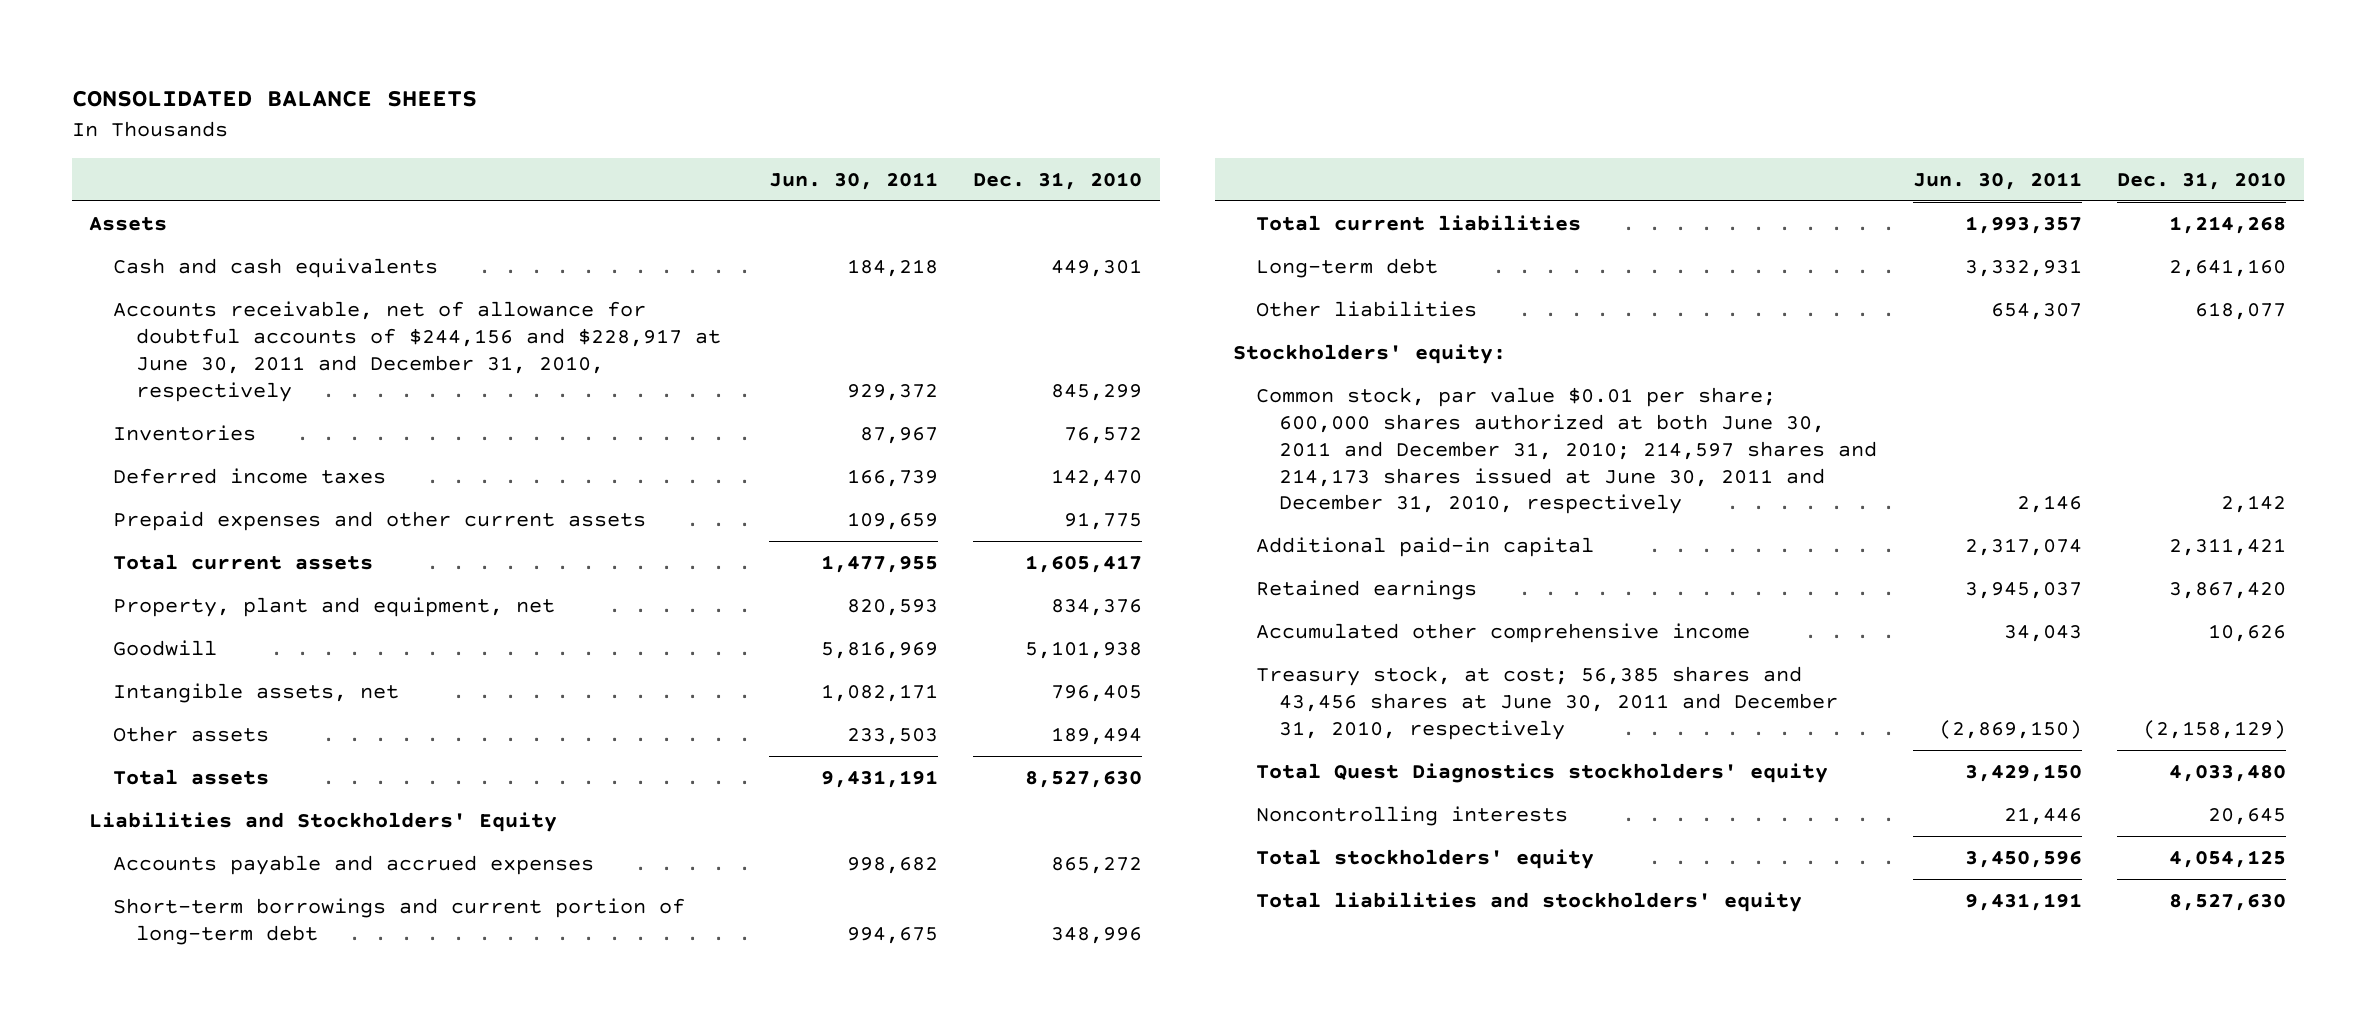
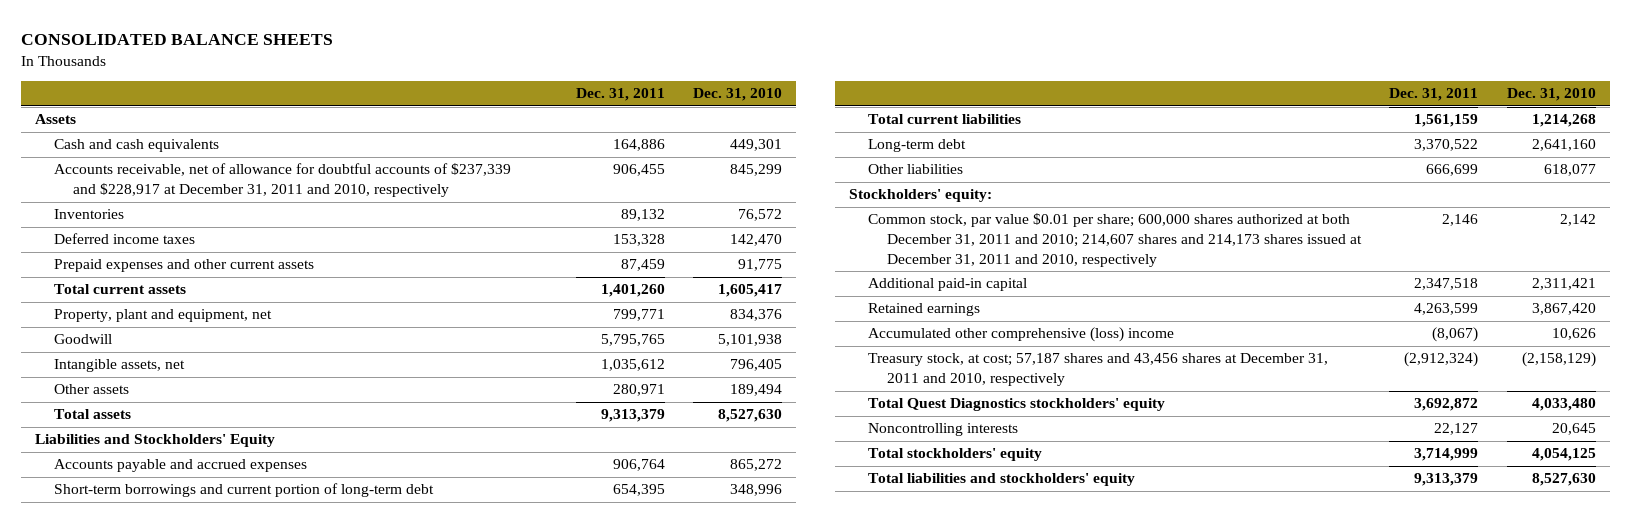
[769,171,939,190] Jun. 30, 2011 -> none
none -> [575,88,665,102] Dec. 31, 2011
[112,301,721,402] Accounts receivable, net of allowance for doubtful accounts of $244,156 and $228,917 at June 30, 2011 and December 31, 2010, respectively -> [54,163,512,198] Accounts receivable, net of allowance for doubtful accounts of $237,339 and $228,917 at December 31, 2011 and 2010, respectively
[1256,387,1878,515] Common stock, par value $0.01 per share; 600,000 shares authorized at both June 30, 2011 and December 31, 2010; 214,597 shares and 214,173 shares issued at June 30, 2011 and December 31, 2010, respectively -> [867,213,1362,267] Common stock, par value $0.01 per share; 600,000 shares authorized at both December 31, 2011 and 2010; 214,607 shares and 214,173 shares issued at December 31, 2011 and 2010, respectively
[1256,623,1751,644] Accumulated other comprehensive income -> [867,327,1174,343] Accumulated other comprehensive (loss) income
[1256,666,1839,740] Treasury stock, at cost; 56,385 shares and 43,456 shares at June 30, 2011 and December 31, 2010, respectively -> [867,353,1328,387] Treasury stock, at cost; 57,187 shares and 43,456 shares at December 31, 2011 and 2010, respectively

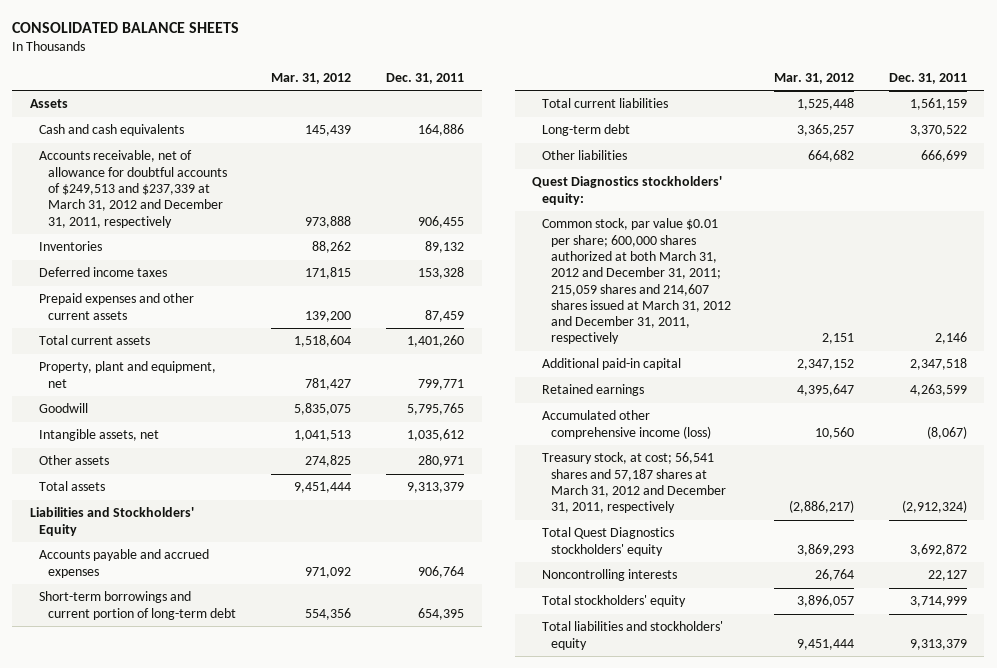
[692,88,782,102] Dec. 31, 2010 -> none
none -> [271,72,352,84] Mar. 31, 2012
[54,163,512,198] Accounts receivable, net of allowance for doubtful accounts of $237,339 and $228,917 at December 31, 2011 and 2010, respectively -> [39,150,228,228] Accounts receivable, net of allowance for doubtful accounts of $249,513 and $237,339 at March 31, 2012 and December 31, 2011, respectively
[848,189,992,203] Stockholders' equity: -> [532,176,723,205] Quest Diagnostics stockholders' equity:
[867,213,1362,267] Common stock, par value $0.01 per share; 600,000 shares authorized at both December 31, 2011 and 2010; 214,607 shares and 214,173 shares issued at December 31, 2011 and 2010, respectively -> [541,218,732,345] Common stock, par value $0.01 per share; 600,000 shares authorized at both March 31, 2012 and December 31, 2011; 215,059 shares and 214,607 shares issued at March 31, 2012 and December 31, 2011, respectively
[867,327,1174,343] Accumulated other comprehensive (loss) income -> [541,410,712,439] Accumulated other comprehensive income (loss)
[867,353,1328,387] Treasury stock, at cost; 57,187 shares and 43,456 shares at December 31, 2011 and 2010, respectively -> [541,452,727,514] Treasury stock, at cost; 56,541 shares and 57,187 shares at March 31, 2012 and December 31, 2011, respectively

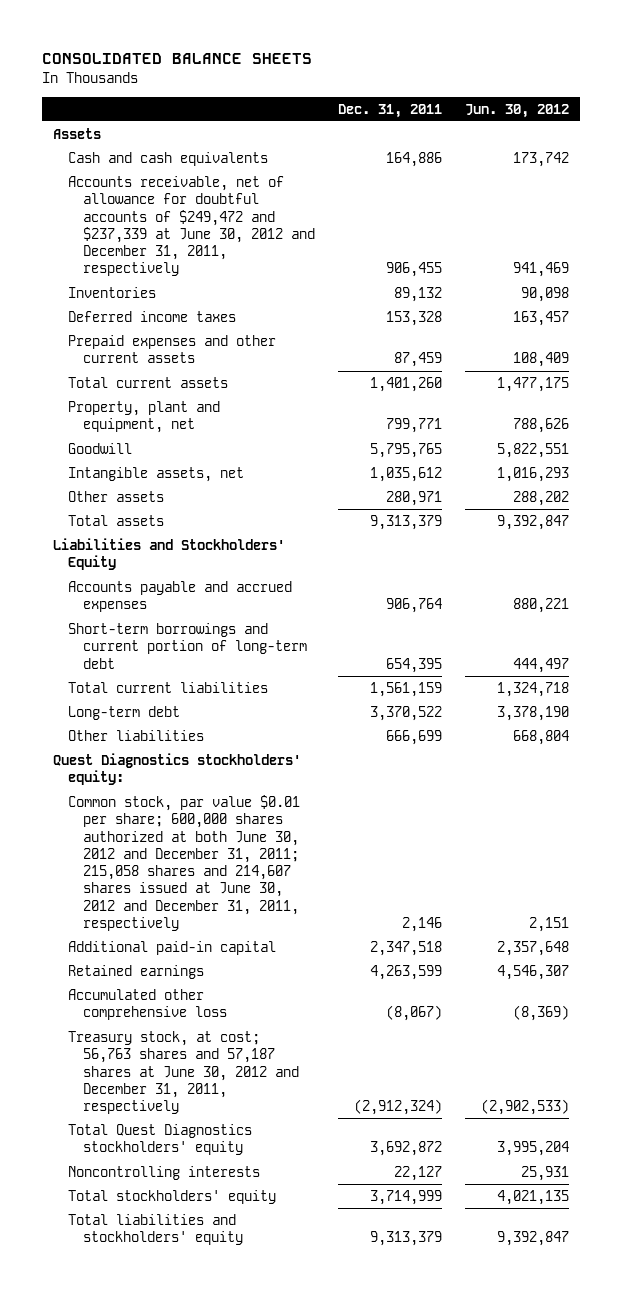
[271,72,352,84] Mar. 31, 2012 -> none
none -> [464,103,569,118] Jun. 30, 2012
[39,150,228,228] Accounts receivable, net of allowance for doubtful accounts of $249,513 and $237,339 at March 31, 2012 and December 31, 2011, respectively -> [68,176,316,277] Accounts receivable, net of allowance for doubtful accounts of $249,472 and $237,339 at June 30, 2012 and December 31, 2011, respectively
[541,218,732,345] Common stock, par value $0.01 per share; 600,000 shares authorized at both March 31, 2012 and December 31, 2011; 215,059 shares and 214,607 shares issued at March 31, 2012 and December 31, 2011, respectively -> [68,795,301,931] Common stock, par value $0.01 per share; 600,000 shares authorized at both June 30, 2012 and December 31, 2011; 215,058 shares and 214,607 shares issued at June 30, 2012 and December 31, 2011, respectively
[541,410,712,439] Accumulated other comprehensive income (loss) -> [68,989,228,1021] Accumulated other comprehensive loss
[541,452,727,514] Treasury stock, at cost; 56,541 shares and 57,187 shares at March 31, 2012 and December 31, 2011, respectively -> [68,1031,300,1115] Treasury stock, at cost; 56,763 shares and 57,187 shares at June 30, 2012 and December 31, 2011, respectively

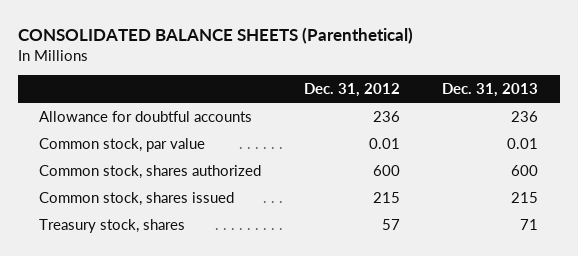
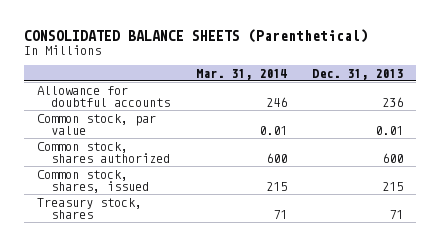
[303,83,400,98] Dec. 31, 2012 -> none
none -> [195,68,287,80] Mar. 31, 2014
[39,191,235,206] Common stock, shares issued -> [37,169,150,194] Common stock, shares, issued

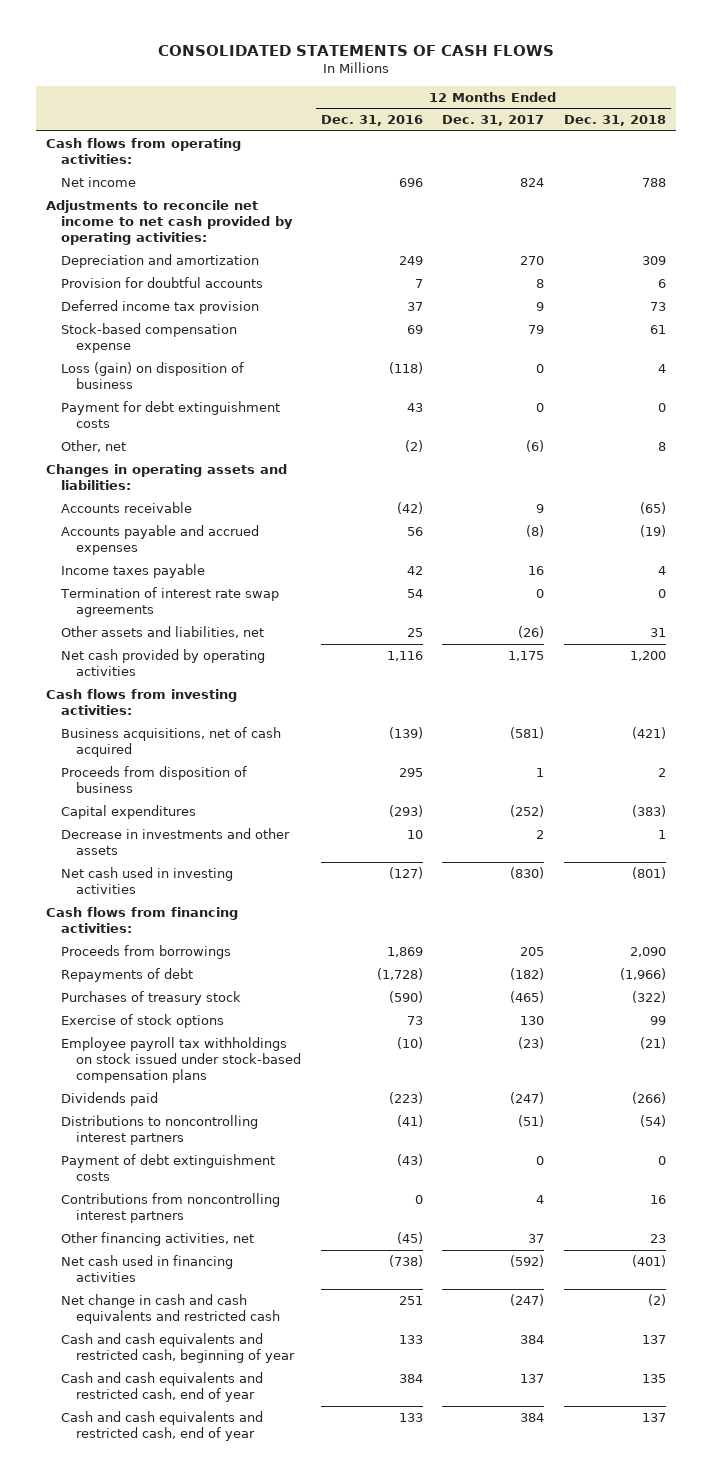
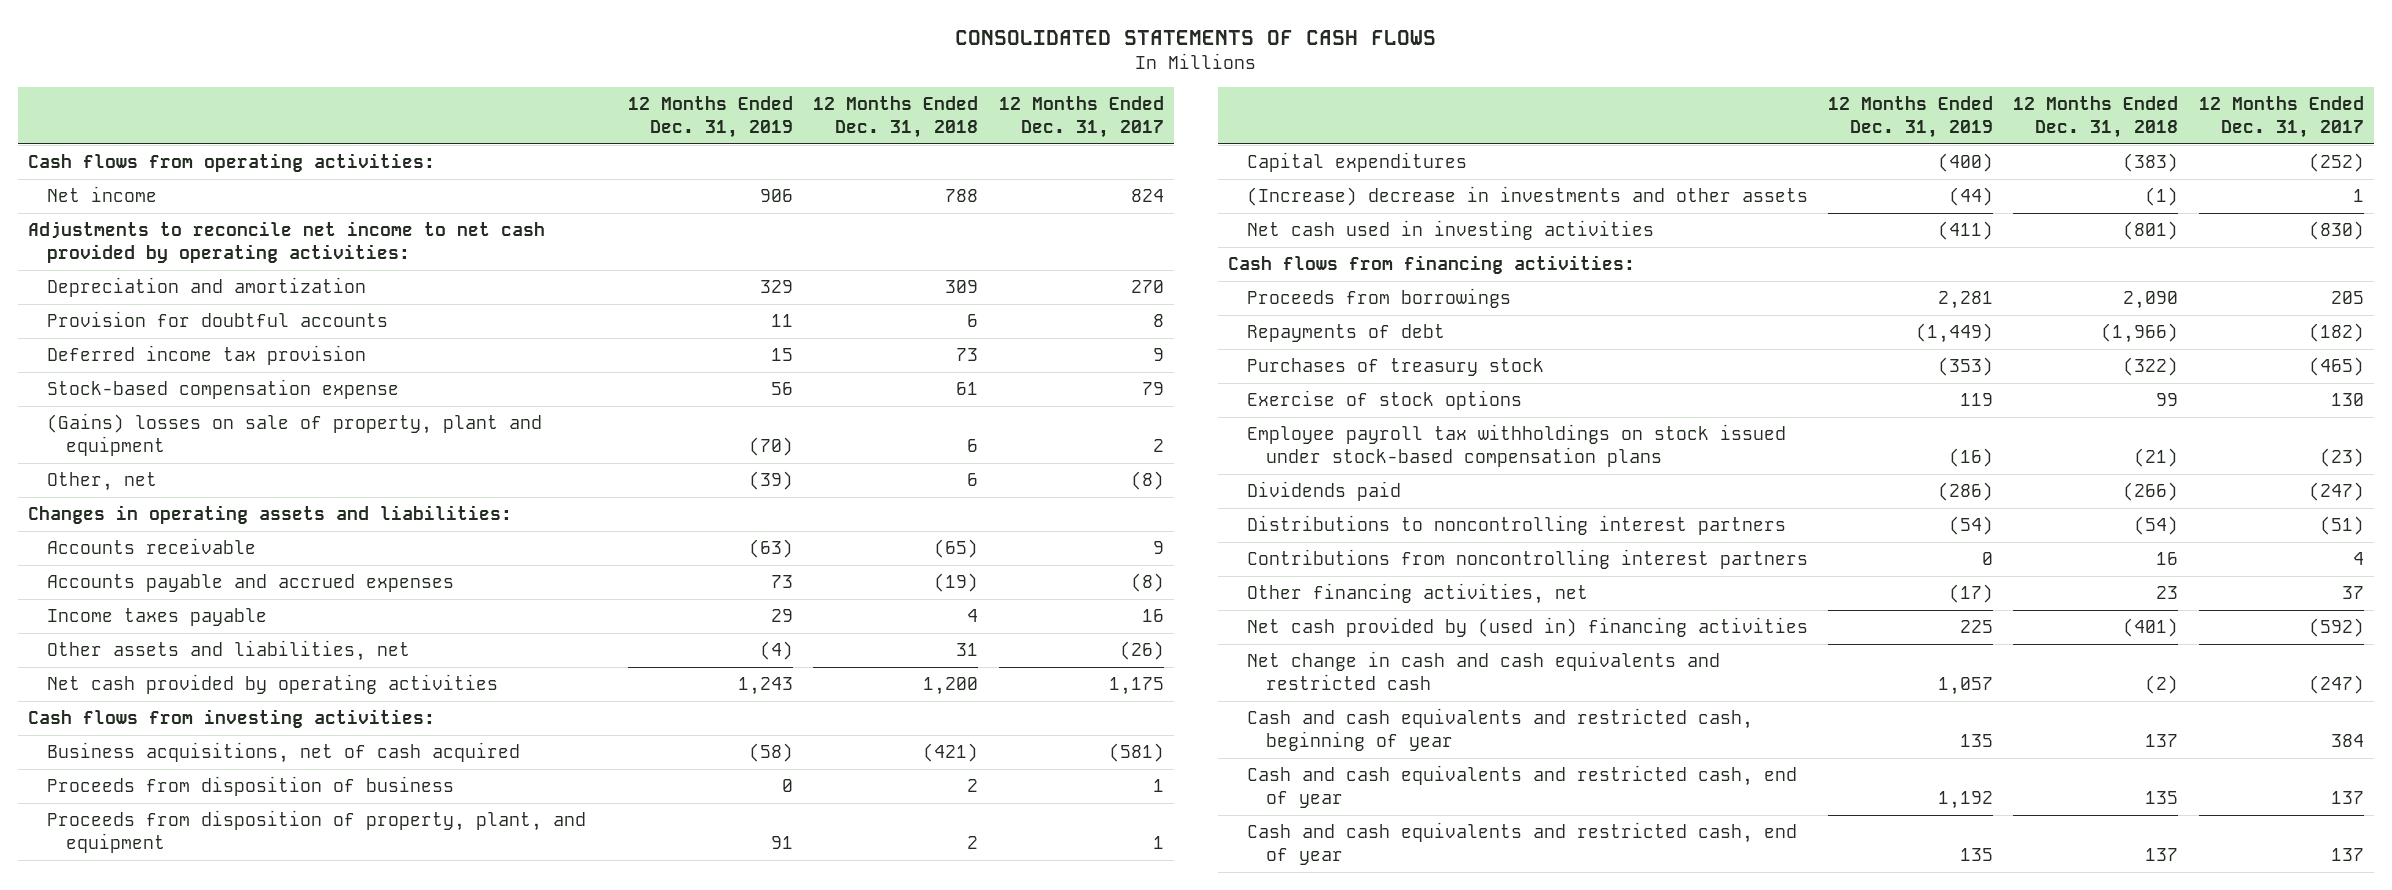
[320,115,423,127] Dec. 31, 2016 -> none
none -> [628,96,794,138] 12 Months Ended Dec. 31, 2019
[60,361,244,390] Loss (gain) on disposition of business -> none
[60,400,280,429] Payment for debt extinguishment costs -> none
none -> [46,413,542,456] (Gains) losses on sale of property, plant and equipment
[526,439,545,452] (6) -> [1130,471,1164,491] (8)
[658,441,667,451] 8 -> [967,473,979,487] 6
[59,586,279,618] Termination of interest rate swap agreements -> none
none -> [46,810,586,853] Proceeds from disposition of property, plant, and equipment
[60,827,290,856] Decrease in investments and other assets -> [1246,186,1808,207] (Increase) decrease in investments and other assets
[536,829,545,839] 2 -> [2352,189,2364,203] 1
[658,829,667,839] 1 -> [2145,187,2179,207] (1)
[60,1153,275,1182] Payment of debt extinguishment costs -> none
[60,1254,233,1283] Net cash used in financing activities -> [1246,617,1808,638] Net cash provided by (used in) financing activities
[520,1412,545,1422] 384 -> [2330,847,2364,861] 137

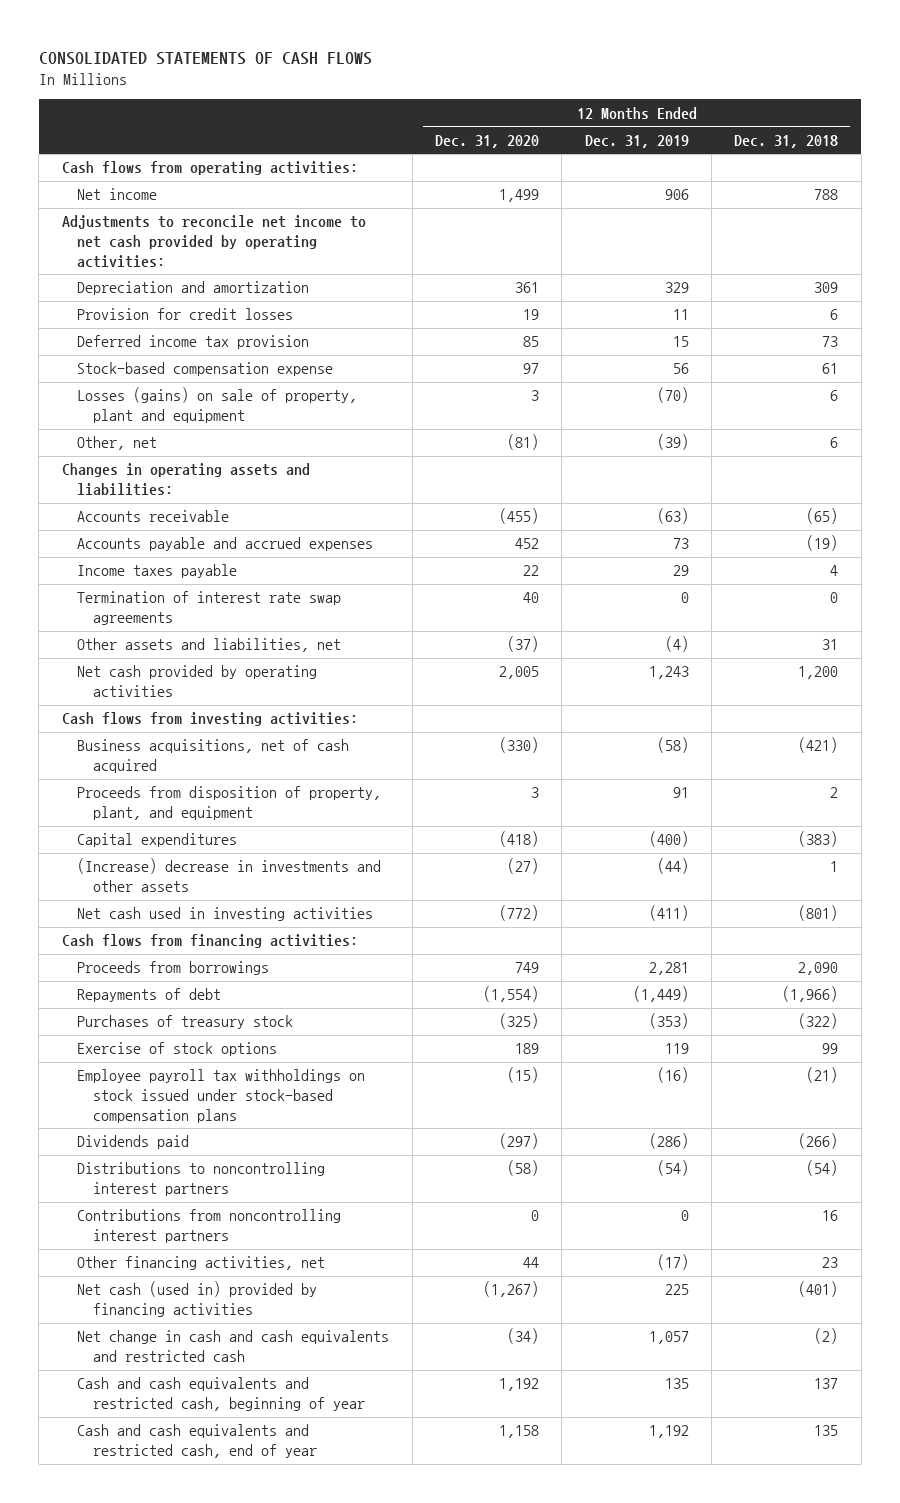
[998,96,1164,138] 12 Months Ended Dec. 31, 2017 -> none
none -> [434,134,539,148] Dec. 31, 2020
[46,311,388,328] Provision for doubtful accounts -> [77,308,294,321] Provision for credit losses
[46,413,542,456] (Gains) losses on sale of property, plant and equipment -> [77,387,358,424] Losses (gains) on sale of property, plant and equipment
none -> [77,591,342,626] Termination of interest rate swap agreements
[46,776,454,797] Proceeds from disposition of business -> none
[2145,187,2179,207] (1) -> [830,861,839,873] 1
[1246,617,1808,638] Net cash provided by (used in) financing activities -> [77,1281,318,1318] Net cash (used in) provided by financing activities
[1246,822,1797,865] Cash and cash equivalents and restricted cash, end of year -> none

